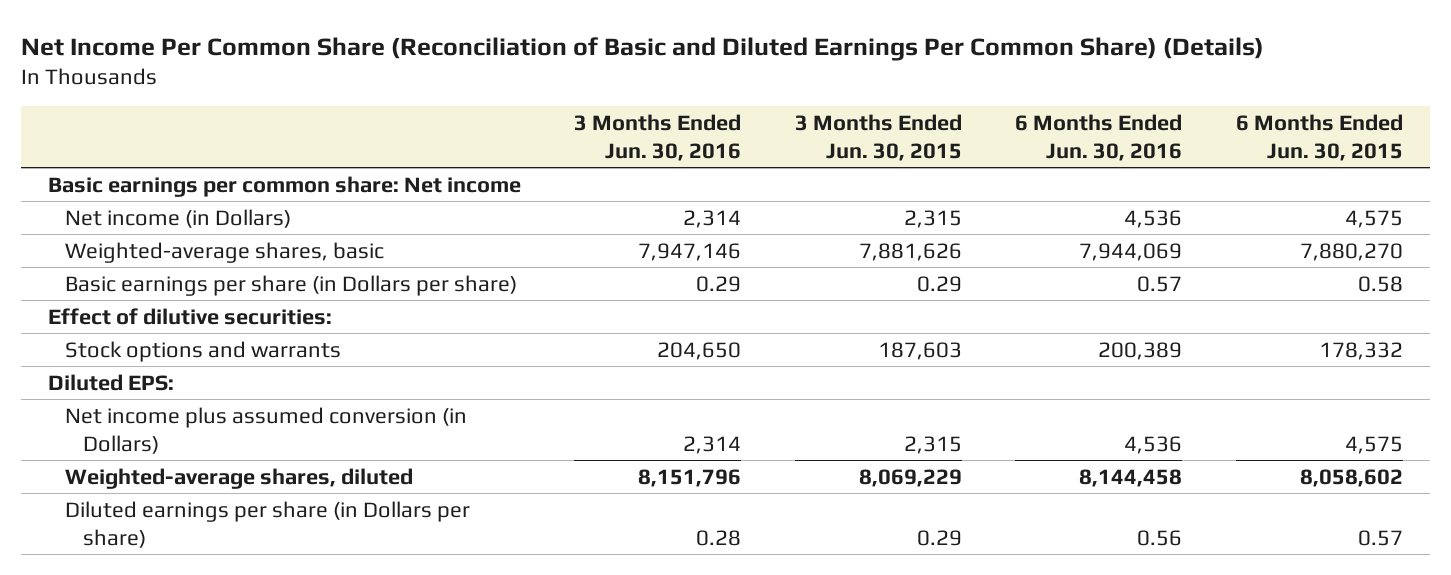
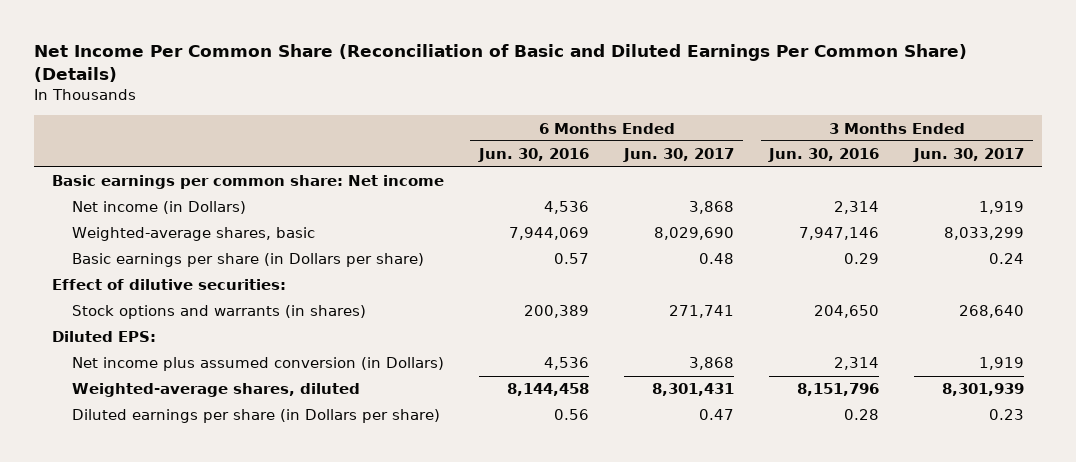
[794,113,962,161] 3 Months Ended Jun. 30, 2015 -> none
[1235,113,1403,161] 6 Months Ended Jun. 30, 2015 -> none
none -> [623,148,735,163] Jun. 30, 2017
none -> [913,148,1025,163] Jun. 30, 2017
[65,340,342,362] Stock options and warrants -> [72,305,367,320] Stock options and warrants (in shares)

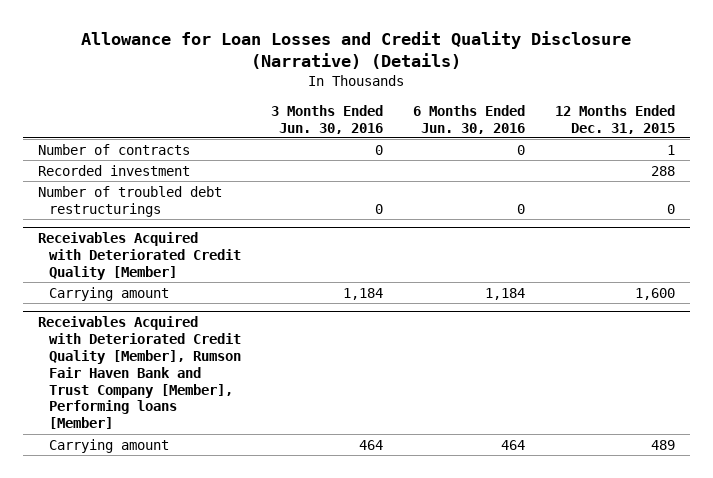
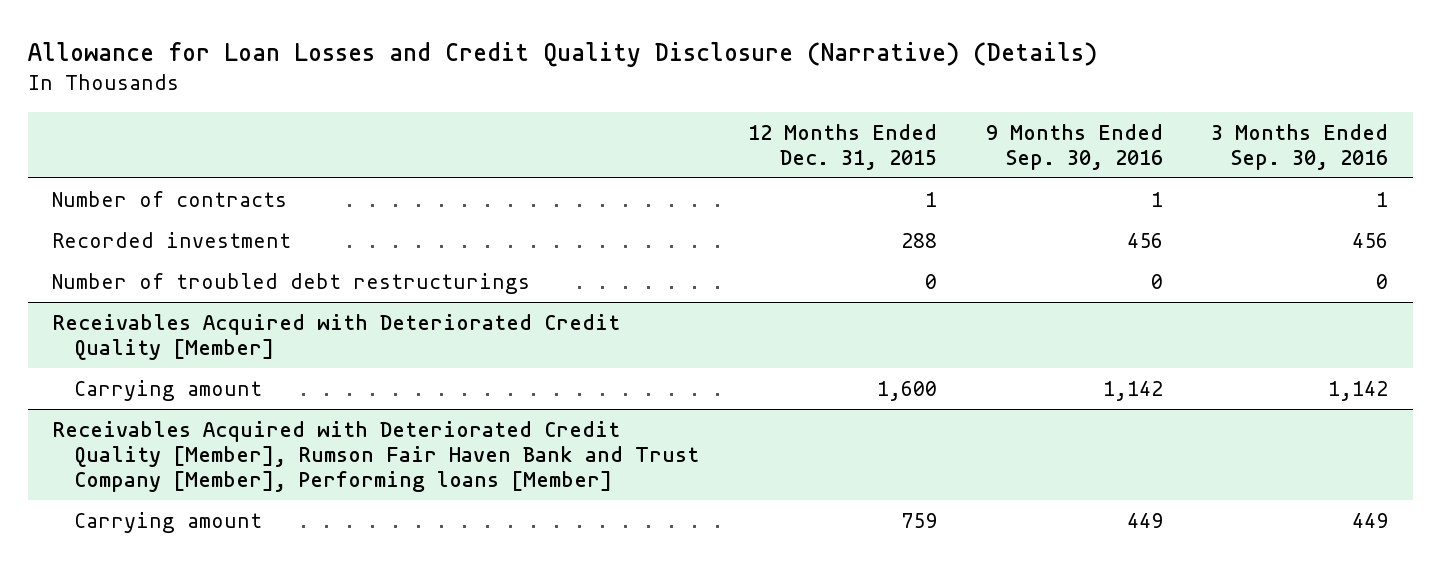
[270,104,383,134] 3 Months Ended Jun. 30, 2016 -> none
[412,104,525,134] 6 Months Ended Jun. 30, 2016 -> none
none -> [985,123,1163,170] 9 Months Ended Sep. 30, 2016
none -> [1211,123,1389,170] 3 Months Ended Sep. 30, 2016
[651,439,676,450] 489 -> [900,513,937,529] 759

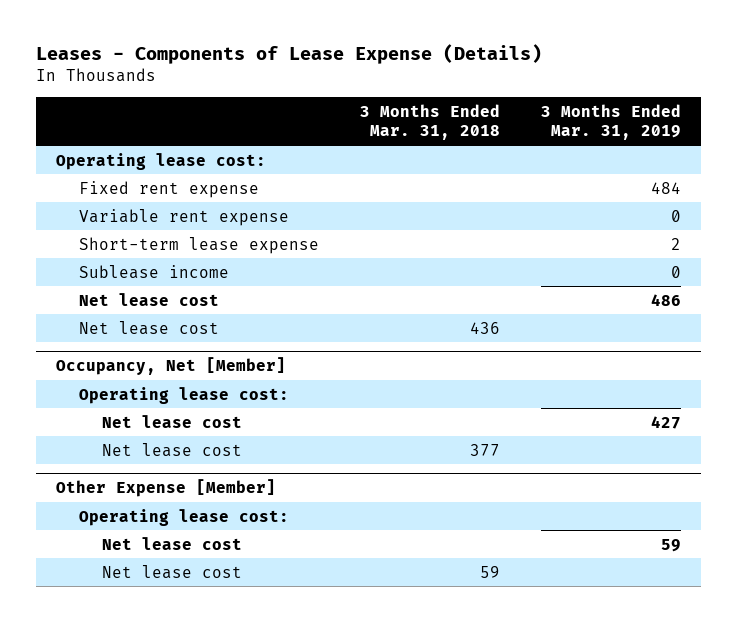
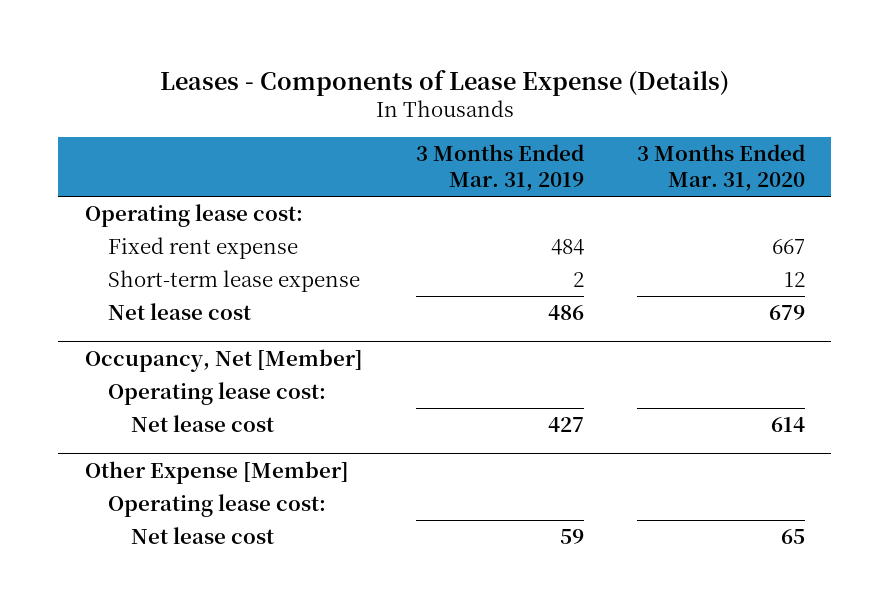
[359,103,500,141] 3 Months Ended Mar. 31, 2018 -> none
none -> [636,144,805,192] 3 Months Ended Mar. 31, 2020
[79,208,290,226] Variable rent expense -> none
[79,264,230,279] Sublease income -> none
[79,320,220,335] Net lease cost -> none
[101,442,242,457] Net lease cost -> none
[101,564,242,579] Net lease cost -> none

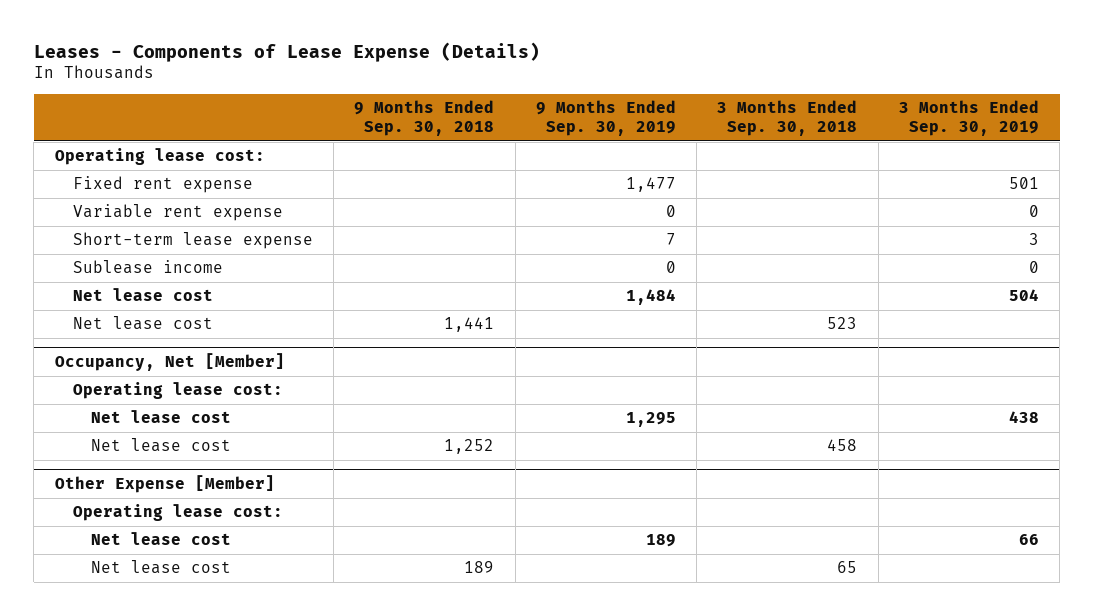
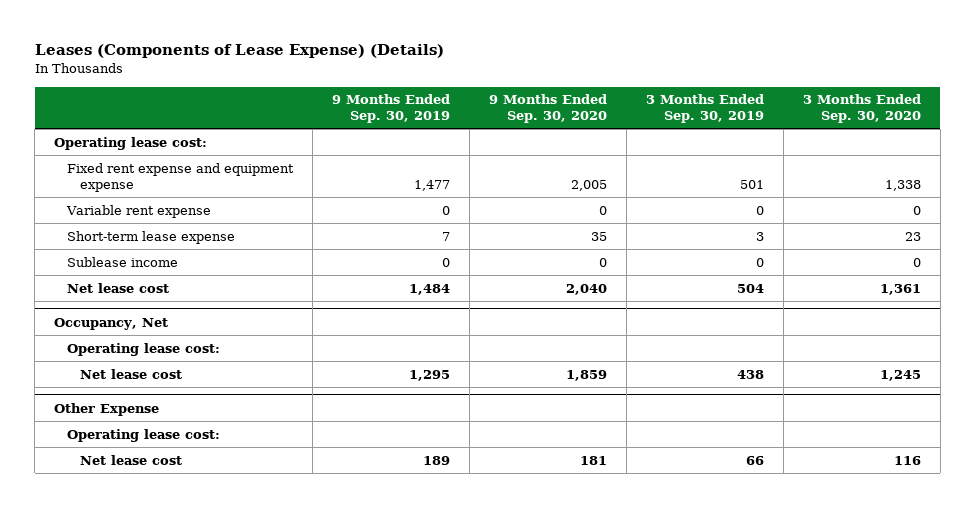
[33,41,540,62] Leases - Components of Lease Expense (Details) -> [34,44,444,59] Leases (Components of Lease Expense) (Details)
[354,100,495,137] 9 Months Ended Sep. 30, 2018 -> none
[717,100,858,137] 3 Months Ended Sep. 30, 2018 -> none
none -> [489,94,608,124] 9 Months Ended Sep. 30, 2020
none -> [802,94,921,124] 3 Months Ended Sep. 30, 2020
[72,176,253,194] Fixed rent expense -> [67,162,295,192] Fixed rent expense and equipment expense
[72,316,213,331] Net lease cost -> none
[54,352,285,371] Occupancy, Net [Member] -> [54,317,169,330] Occupancy, Net
[91,438,232,453] Net lease cost -> none
[54,474,275,493] Other Expense [Member] -> [54,402,160,416] Other Expense
[91,560,232,575] Net lease cost -> none

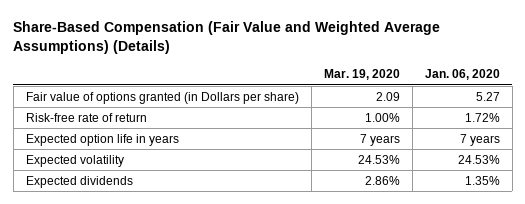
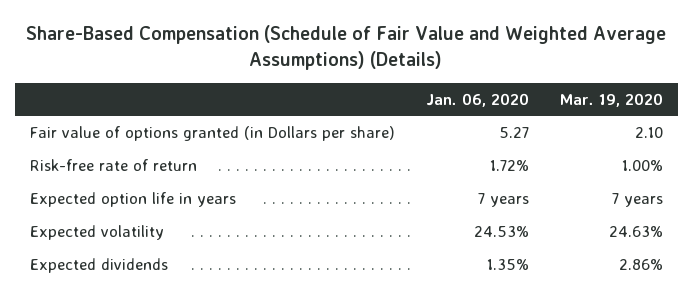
[13,21,441,55] Share-Based Compensation (Fair Value and Weighted Average Assumptions) (Details) -> [26,25,667,71] Share-Based Compensation (Schedule of Fair Value and Weighted Average Assumptions) (Details)
[375,91,400,101] 2.09 -> [634,127,663,139] 2.10
[357,154,400,164] 24.53% -> [608,226,663,238] 24.63%

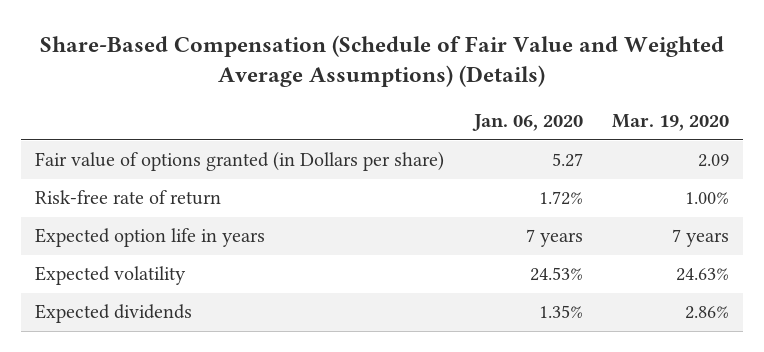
[634,127,663,139] 2.10 -> [697,154,729,168] 2.09

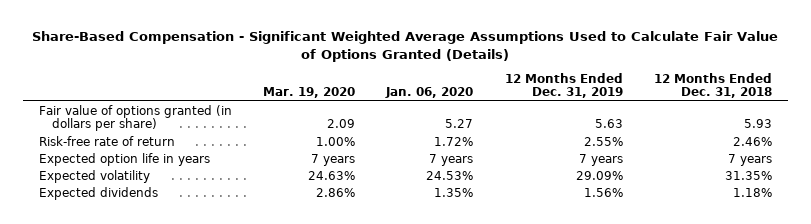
[40,34,725,88] Share-Based Compensation (Schedule of Fair Value and Weighted Average Assumptions) (Details) -> [32,30,779,62] Share-Based Compensation - Significant Weighted Average Assumptions Used to Calculate Fair Value of Options Granted (Details)
none -> [504,72,623,99] 12 Months Ended Dec. 31, 2019
none -> [653,72,772,99] 12 Months Ended Dec. 31, 2018
[35,151,445,172] Fair value of options granted (in Dollars per share) -> [38,104,232,132] Fair value of options granted (in dollars per share)

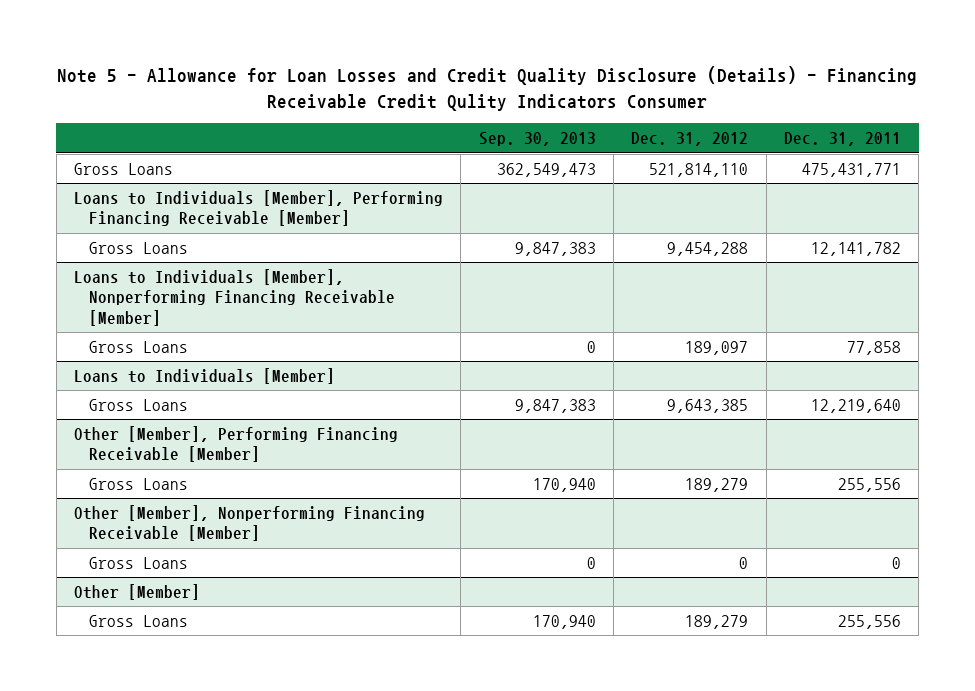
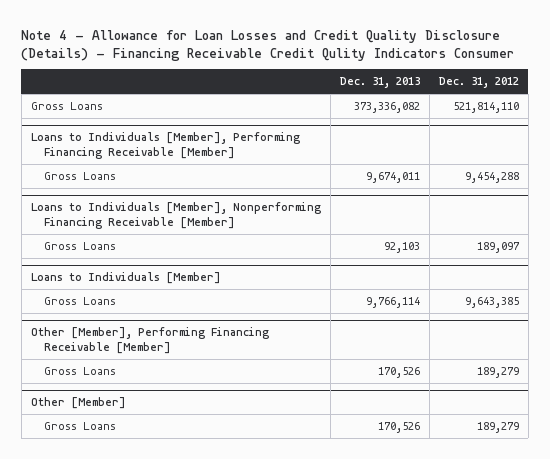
[57,66,918,111] Note 5 - Allowance for Loan Losses and Credit Quality Disclosure (Details) - Financing Receivable Credit Qulity Indicators Consumer -> [21,29,515,61] Note 4 - Allowance for Loan Losses and Credit Quality Disclosure (Details) - Financing Receivable Credit Qulity Indicators Consumer
[478,132,596,147] Sep. 30, 2013 -> none
[783,132,901,147] Dec. 31, 2011 -> none
none -> [339,77,420,89] Dec. 31, 2013
[73,504,425,542] Other [Member], Nonperforming Financing Receivable [Member] -> none
[88,556,188,569] Gross Loans -> none

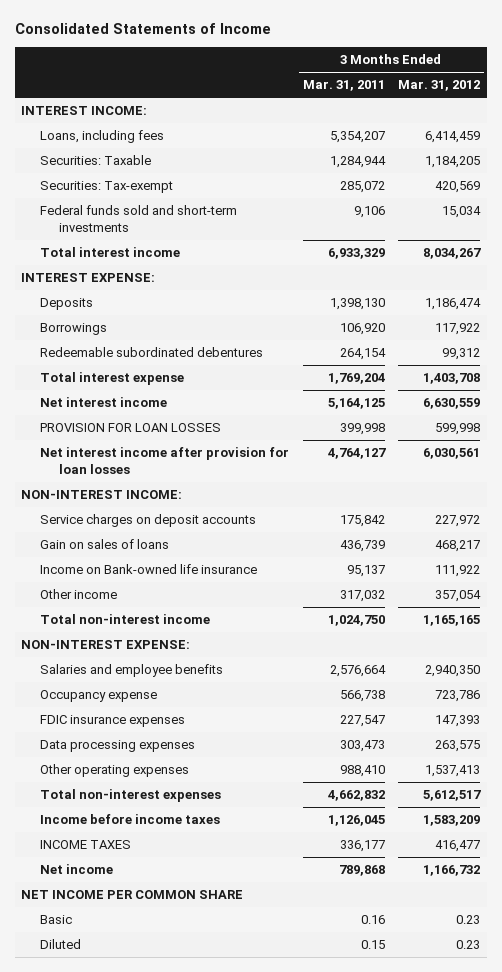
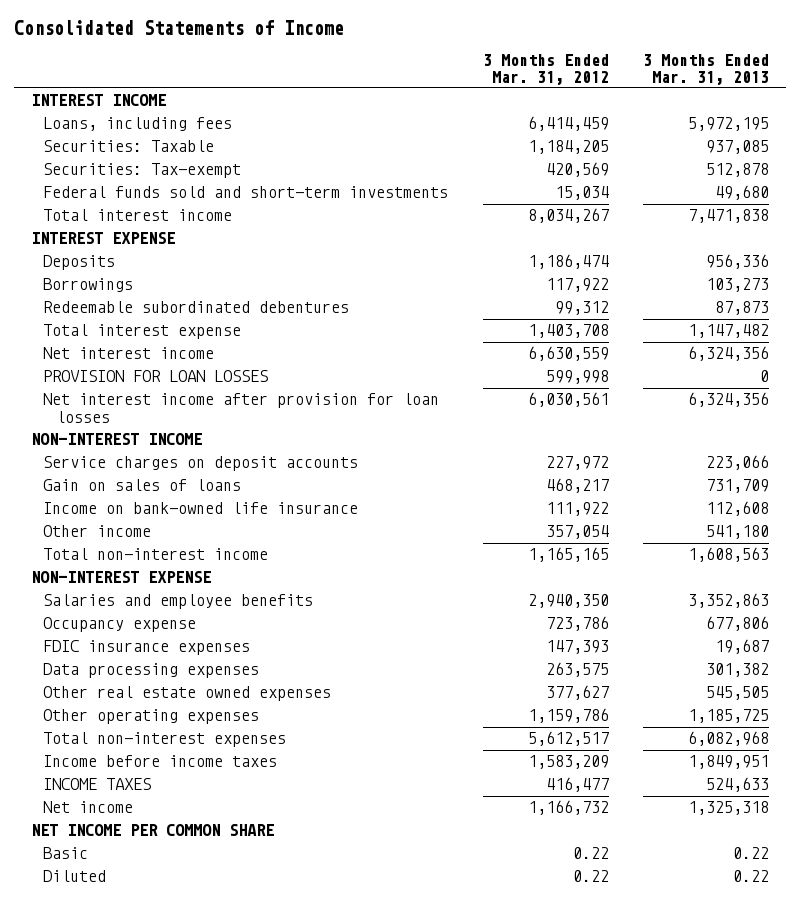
[302,80,385,92] Mar. 31, 2011 -> none
none -> [642,53,769,85] 3 Months Ended Mar. 31, 2013
[21,106,148,116] INTEREST INCOME: -> [30,94,166,107] INTEREST INCOME
[21,273,156,283] INTEREST EXPENSE: -> [30,232,175,245] INTEREST EXPENSE
[21,490,183,500] NON-INTEREST INCOME: -> [30,433,202,446] NON-INTEREST INCOME
[39,564,257,575] Income on Bank-owned life insurance -> [43,502,359,515] Income on bank-owned life insurance
[21,640,191,650] NON-INTEREST EXPENSE: -> [30,571,211,584] NON-INTEREST EXPENSE
none -> [43,686,332,702] Other real estate owned expenses
[425,765,481,778] 1,537,413 -> [527,708,609,724] 1,159,786
[456,915,481,925] 0.23 -> [572,847,609,860] 0.22
[456,940,481,950] 0.23 -> [572,870,609,883] 0.22

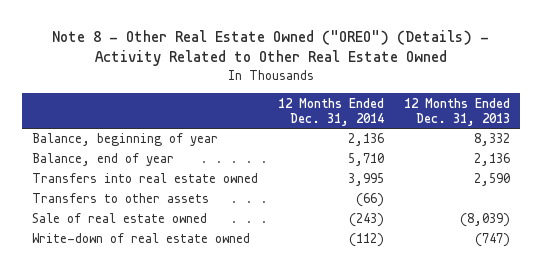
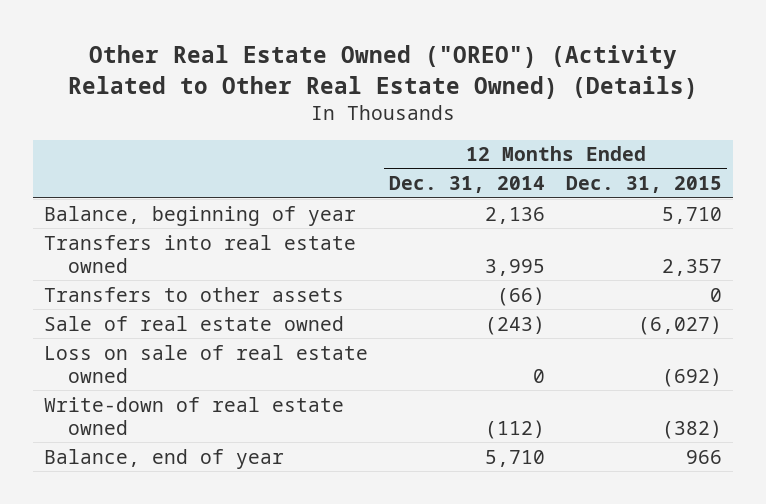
[51,29,489,67] Note 8 - Other Real Estate Owned ("OREO") (Details) - Activity Related to Other Real Estate Owned -> [67,45,698,99] Other Real Estate Owned ("OREO") (Activity Related to Other Real Estate Owned) (Details)
[403,97,510,127] 12 Months Ended Dec. 31, 2013 -> none
none -> [566,176,723,194] Dec. 31, 2015
none -> [43,344,368,384] Loss on sale of real estate owned
[31,153,174,167] Balance, end of year -> [43,448,284,469] Balance, end of year

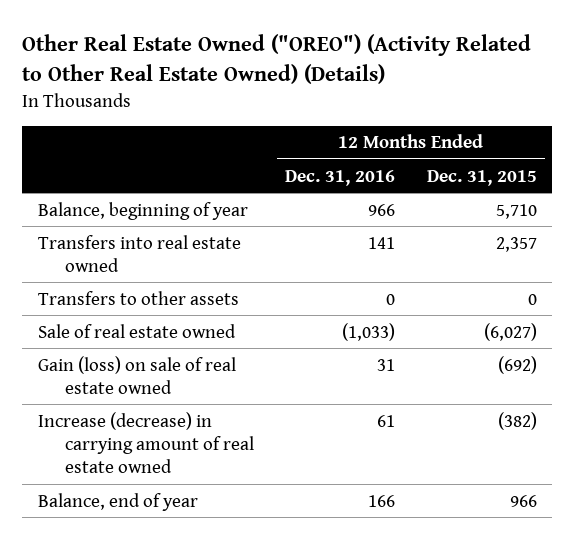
[388,176,545,194] Dec. 31, 2014 -> none
none -> [285,169,396,186] Dec. 31, 2016
[43,344,368,384] Loss on sale of real estate owned -> [37,355,236,394] Gain (loss) on sale of real estate owned
[43,396,344,436] Write-down of real estate owned -> [37,411,254,473] Increase (decrease) in carrying amount of real estate owned

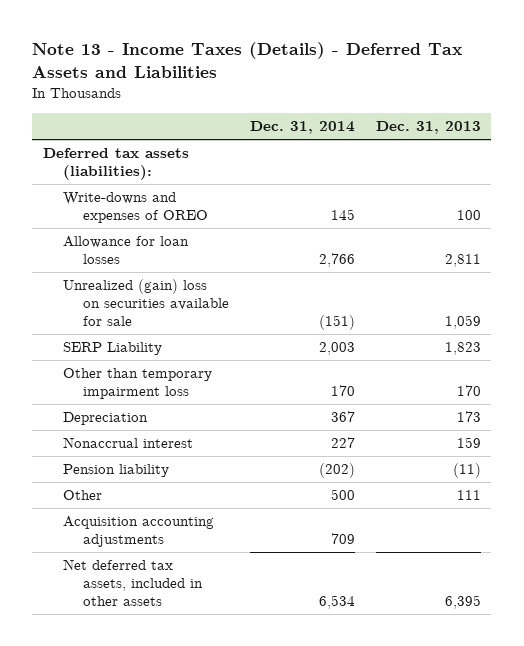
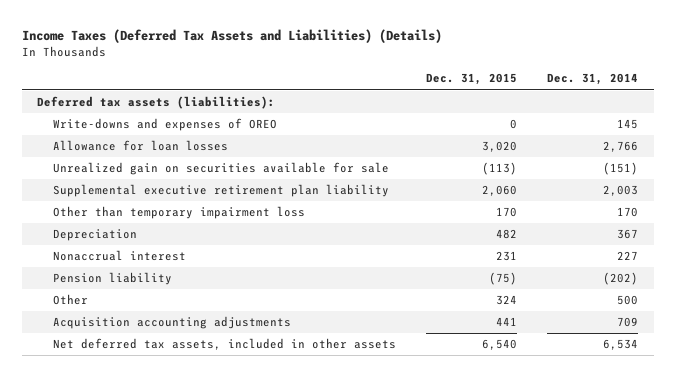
[32,42,463,79] Note 13 - Income Taxes (Details) - Deferred Tax Assets and Liabilities -> [22,29,443,44] Income Taxes (Deferred Tax Assets and Liabilities) (Details)
[375,121,481,135] Dec. 31, 2013 -> none
none -> [426,73,518,86] Dec. 31, 2015
[63,279,230,327] Unrealized (gain) loss on securities available for sale -> [53,162,390,176] Unrealized gain on securities available for sale
[63,342,163,356] SERP Liability -> [53,184,390,198] Supplemental executive retirement plan liability

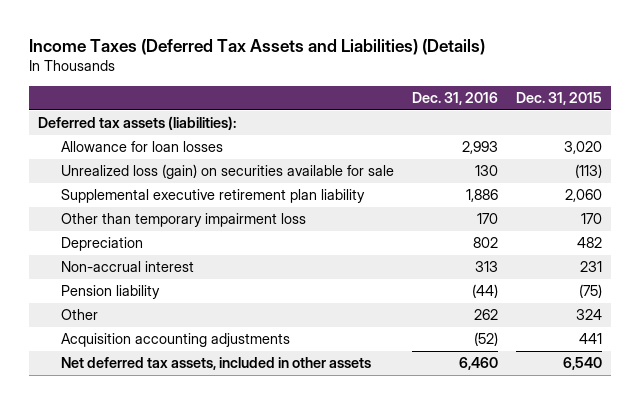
[547,73,639,86] Dec. 31, 2014 -> none
none -> [411,92,498,106] Dec. 31, 2016
[53,118,278,132] Write-downs and expenses of OREO -> none
[53,162,390,176] Unrealized gain on securities available for sale -> [60,164,394,180] Unrealized loss (gain) on securities available for sale
[53,250,187,262] Nonaccrual interest -> [60,261,194,273] Non-accrual interest

